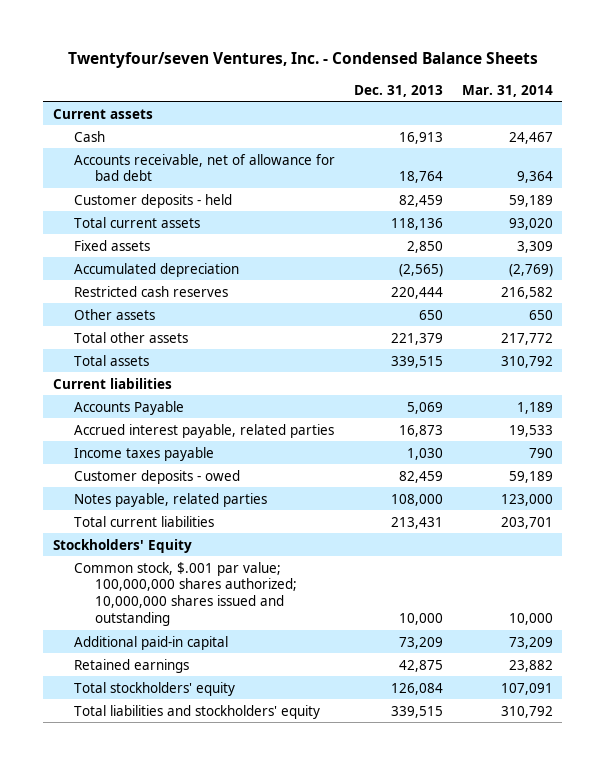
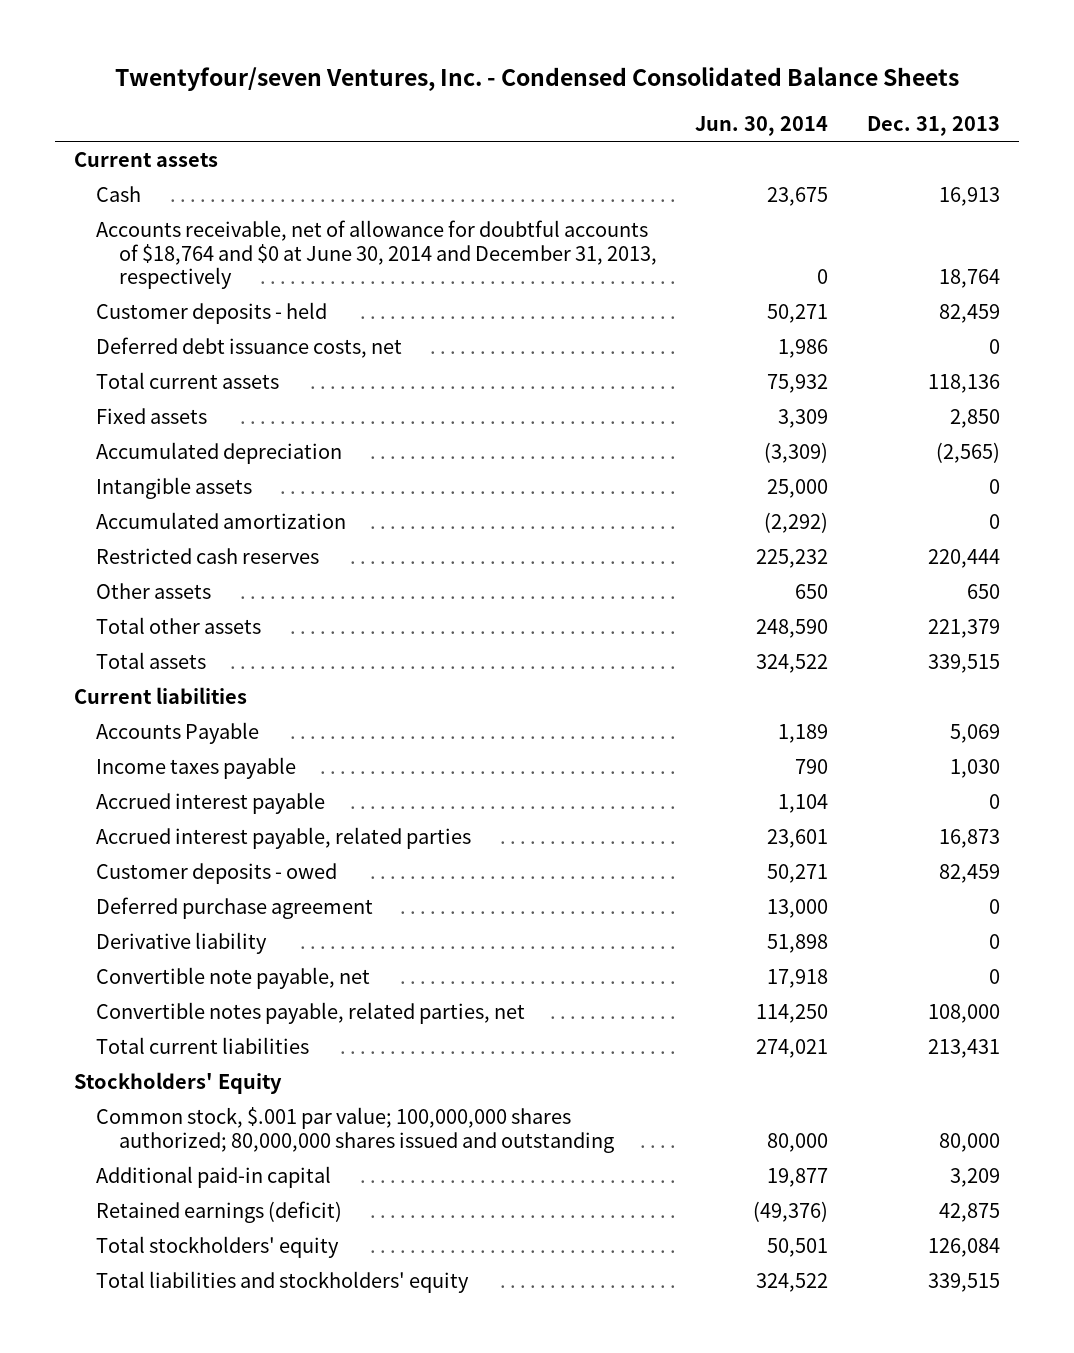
[67,52,538,69] Twentyfour/seven Ventures, Inc. - Condensed Balance Sheets -> [114,67,959,92] Twentyfour/seven Ventures, Inc. - Condensed Consolidated Balance Sheets
[461,84,553,97] Mar. 31, 2014 -> none
none -> [695,116,829,137] Jun. 30, 2014
[73,153,335,182] Accounts receivable, net of allowance for bad debt -> [96,219,657,290] Accounts receivable, net of allowance for doubtful accounts of $18,764 and $0 at June 30, 2014 and December 31, 2013, respectively
none -> [96,336,403,358] Deferred debt issuance costs, net
none -> [96,476,253,499] Intangible assets
none -> [96,511,347,529] Accumulated amortization
none -> [96,791,326,814] Accrued interest payable
[73,423,334,438] Accrued interest payable, related parties -> [96,826,472,849] Accrued interest payable, related parties
none -> [96,896,374,919] Deferred purchase agreement
none -> [96,931,268,954] Derivative liability
none -> [96,966,371,989] Convertible note payable, net
[73,492,267,507] Notes payable, related parties -> [96,1001,526,1024] Convertible notes payable, related parties, net
[73,561,297,627] Common stock, $.001 par value; 100,000,000 shares authorized; 10,000,000 shares issued and outstanding -> [96,1106,614,1153] Common stock, $.001 par value; 100,000,000 shares authorized; 80,000,000 shares issued and outstanding
[398,613,443,626] 10,000 -> [938,1132,1000,1152] 80,000
[398,636,443,649] 73,209 -> [949,1167,1000,1187] 3,209
[73,658,189,673] Retained earnings -> [96,1200,343,1223] Retained earnings (deficit)

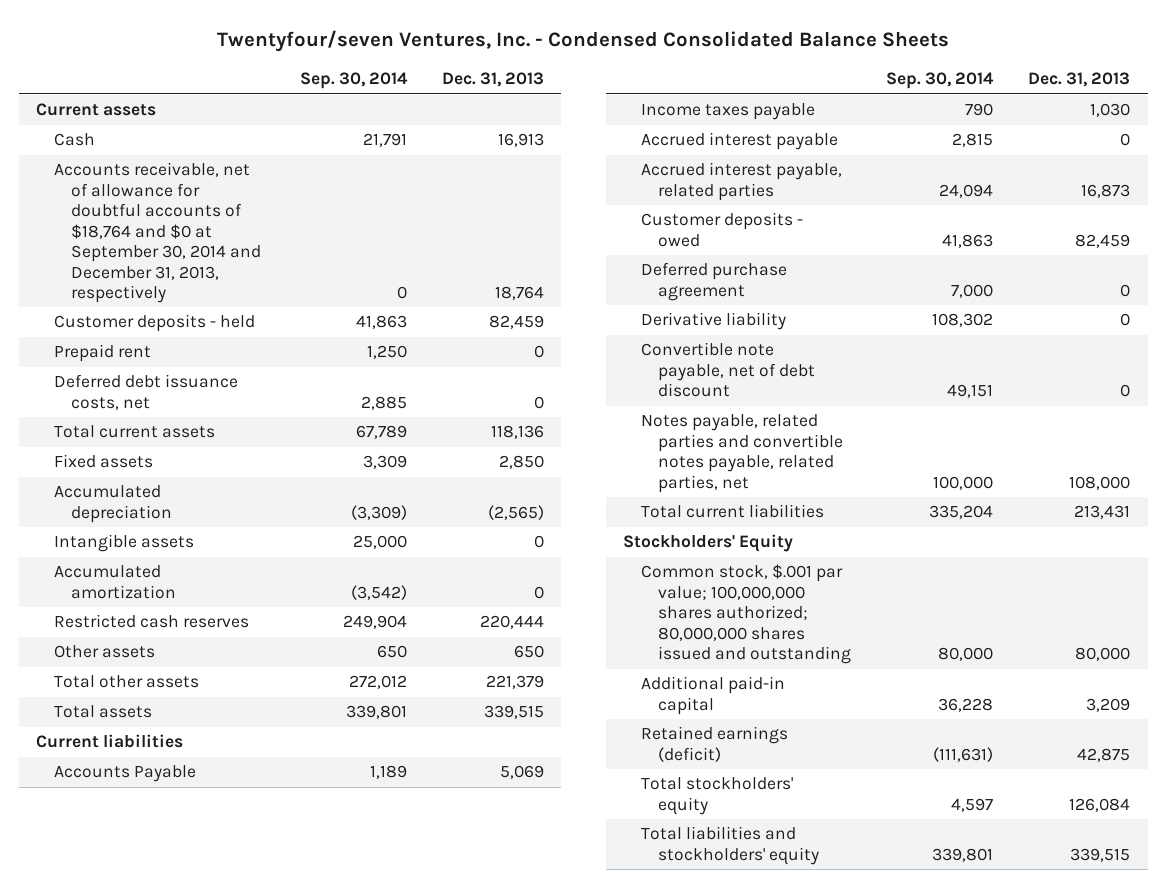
[695,116,829,137] Jun. 30, 2014 -> none
none -> [299,72,408,90] Sep. 30, 2014
[96,219,657,290] Accounts receivable, net of allowance for doubtful accounts of $18,764 and $0 at June 30, 2014 and December 31, 2013, respectively -> [53,162,262,304] Accounts receivable, net of allowance for doubtful accounts of $18,764 and $0 at September 30, 2014 and December 31, 2013, respectively
none -> [53,344,151,363] Prepaid rent
[96,966,371,989] Convertible note payable, net -> [640,342,816,398] Convertible note payable, net of debt discount
[96,1001,526,1024] Convertible notes payable, related parties, net -> [640,414,844,493] Notes payable, related parties and convertible notes payable, related parties, net

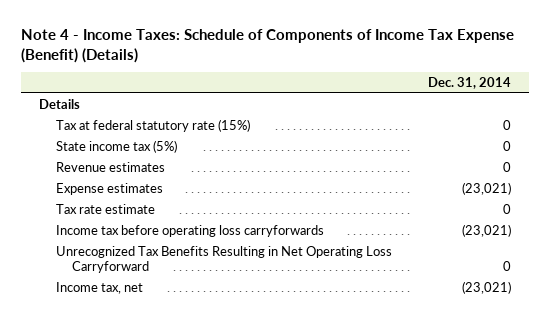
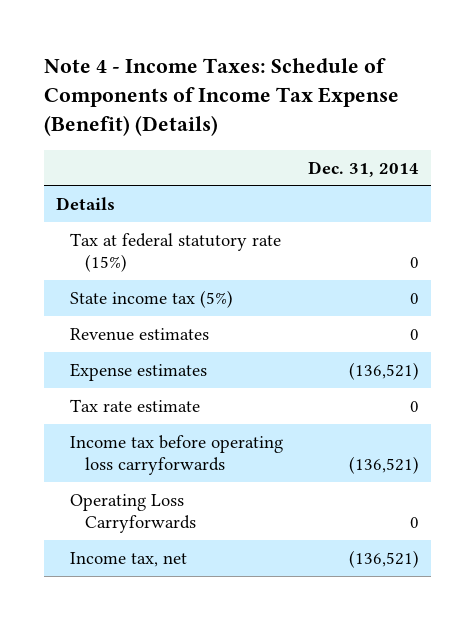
[462,181,512,195] (23,021) -> [348,361,419,380] (136,521)
[55,245,392,274] Unrecognized Tax Benefits Resulting in Net Operating Loss Carryforward -> none
[462,223,512,237] (23,021) -> [348,456,419,475] (136,521)
none -> [70,493,196,534] Operating Loss Carryforwards
[462,280,512,294] (23,021) -> [348,549,419,568] (136,521)

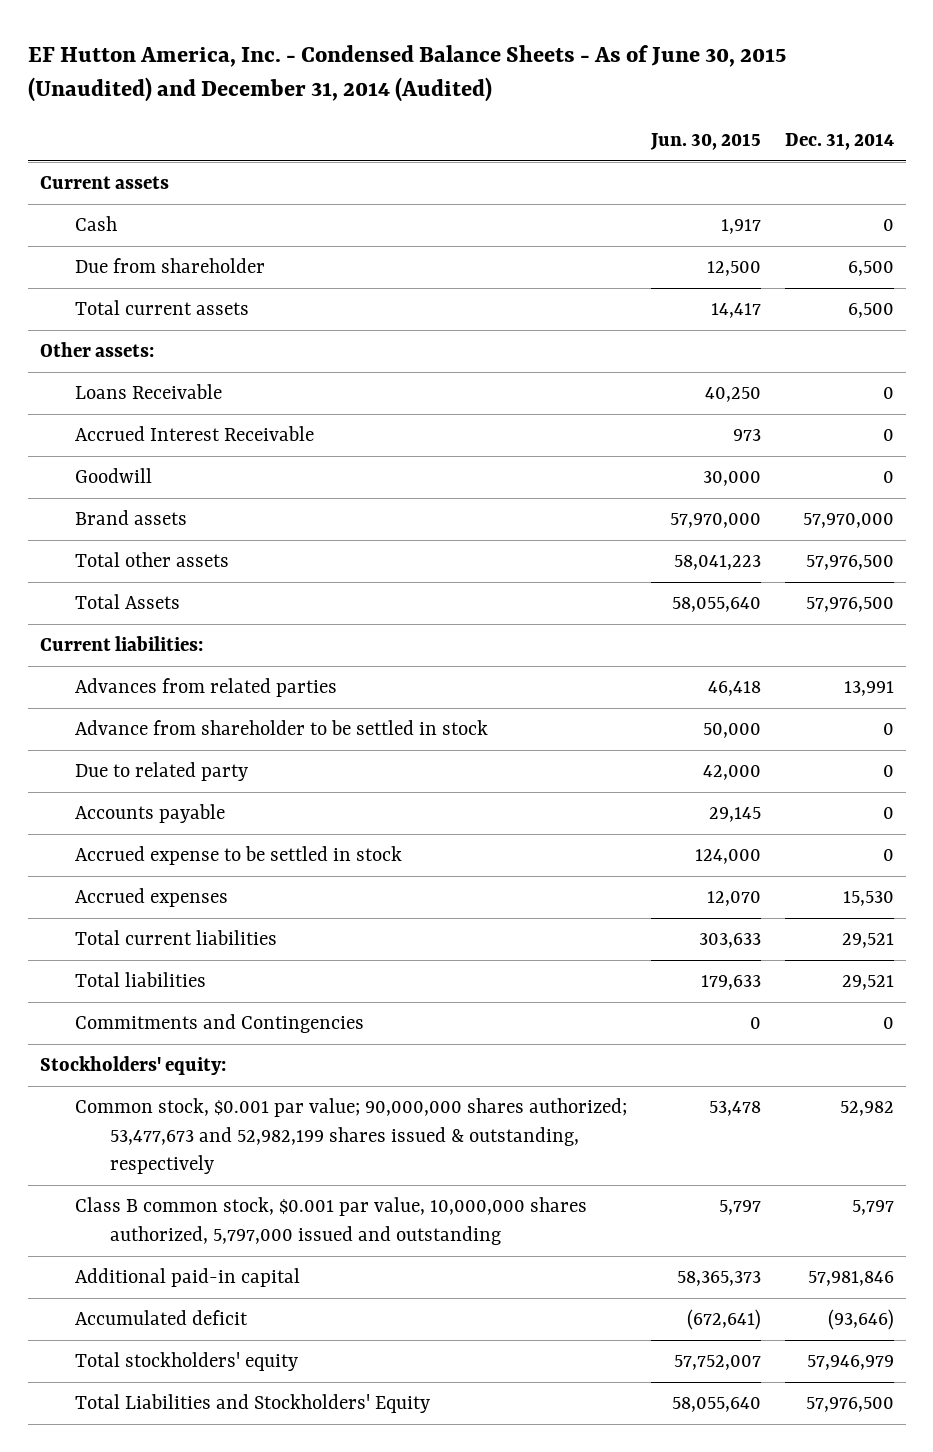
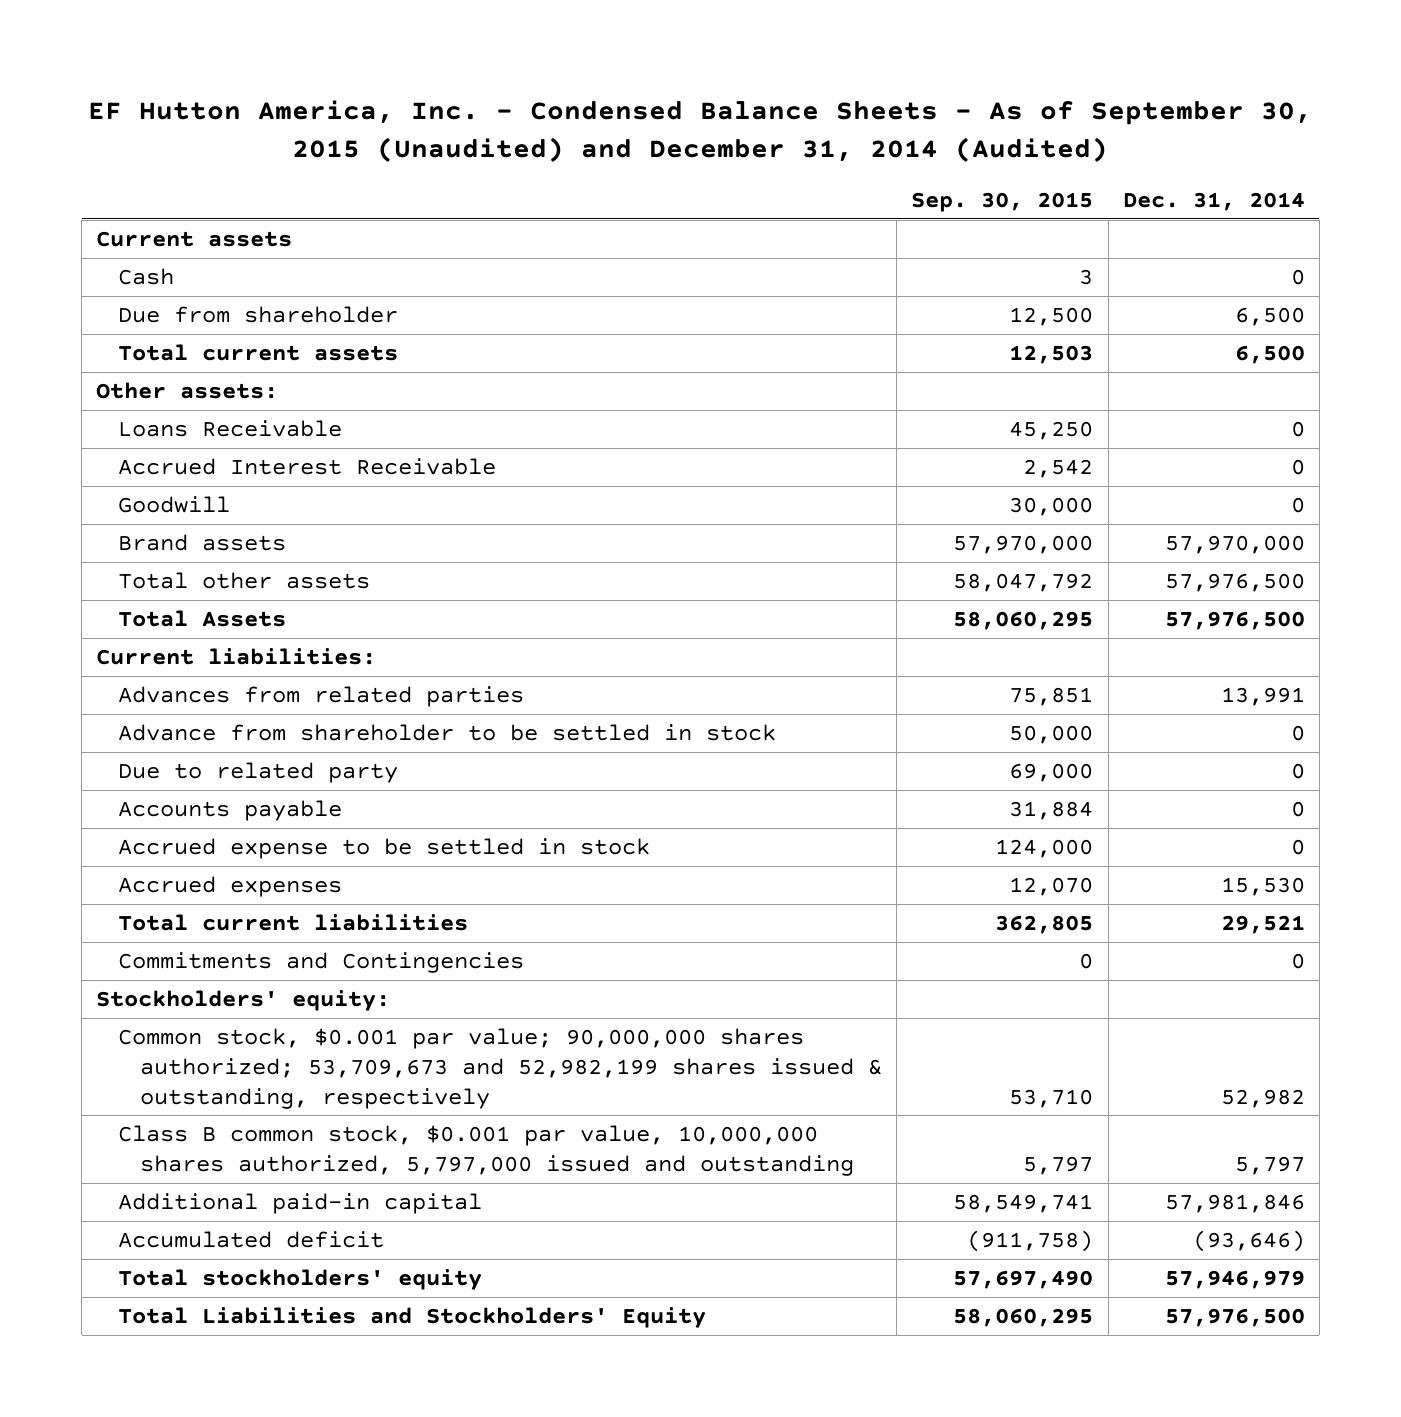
[27,45,786,103] EF Hutton America, Inc. - Condensed Balance Sheets - As of June 30, 2015 (Unaudited) and December 31, 2014 (Audited) -> [88,100,1313,162] EF Hutton America, Inc. - Condensed Balance Sheets - As of September 30, 2015 (Unaudited) and December 31, 2014 (Audited)
[649,132,761,150] Jun. 30, 2015 -> none
none -> [911,191,1094,212] Sep. 30, 2015
[75,972,207,988] Total liabilities -> none
[75,1098,628,1175] Common stock, $0.001 par value; 90,000,000 shares authorized; 53,477,673 and 52,982,199 shares issued & outstanding, respectively -> [118,1028,883,1109] Common stock, $0.001 par value; 90,000,000 shares authorized; 53,709,673 and 52,982,199 shares issued & outstanding, respectively

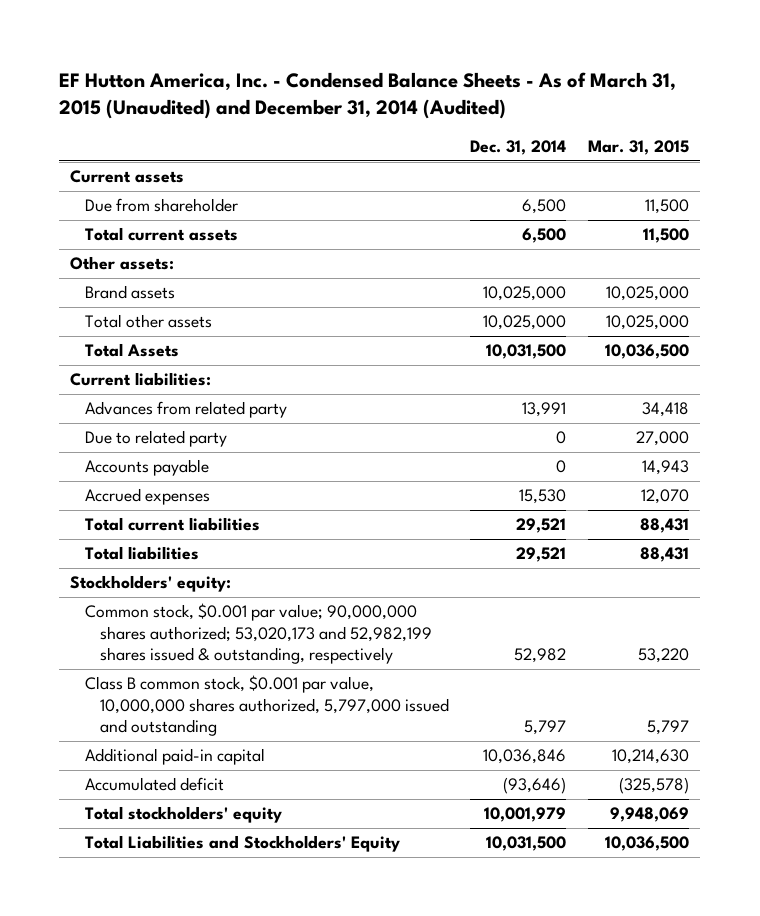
[88,100,1313,162] EF Hutton America, Inc. - Condensed Balance Sheets - As of September 30, 2015 (Unaudited) and December 31, 2014 (Audited) -> [59,71,677,120] EF Hutton America, Inc. - Condensed Balance Sheets - As of March 31, 2015 (Unaudited) and December 31, 2014 (Audited)
[911,191,1094,212] Sep. 30, 2015 -> none
none -> [588,140,690,156] Mar. 31, 2015
[118,268,175,286] Cash -> none
[118,420,343,438] Loans Receivable -> none
[118,458,497,476] Accrued Interest Receivable -> none
[118,496,231,514] Goodwill -> none
[1164,535,1305,555] 57,970,000 -> [483,286,567,302] 10,025,000
[1164,573,1305,593] 57,976,500 -> [483,315,567,331] 10,025,000
[1164,611,1305,631] 57,976,500 -> [486,344,567,360] 10,031,500
[118,724,777,742] Advance from shareholder to be settled in stock -> none
[118,686,525,708] Advances from related parties -> [85,401,288,419] Advances from related party
[118,838,651,860] Accrued expense to be settled in stock -> none
[118,952,525,974] Commitments and Contingencies -> none
none -> [85,546,200,561] Total liabilities
[118,1028,883,1109] Common stock, $0.001 par value; 90,000,000 shares authorized; 53,709,673 and 52,982,199 shares issued & outstanding, respectively -> [85,603,432,665] Common stock, $0.001 par value; 90,000,000 shares authorized; 53,020,173 and 52,982,199 shares issued & outstanding, respectively
[1164,1194,1305,1214] 57,981,846 -> [483,749,567,765] 10,036,846
[1164,1270,1305,1290] 57,946,979 -> [484,807,567,823] 10,001,979
[1164,1308,1305,1328] 57,976,500 -> [486,836,567,852] 10,031,500

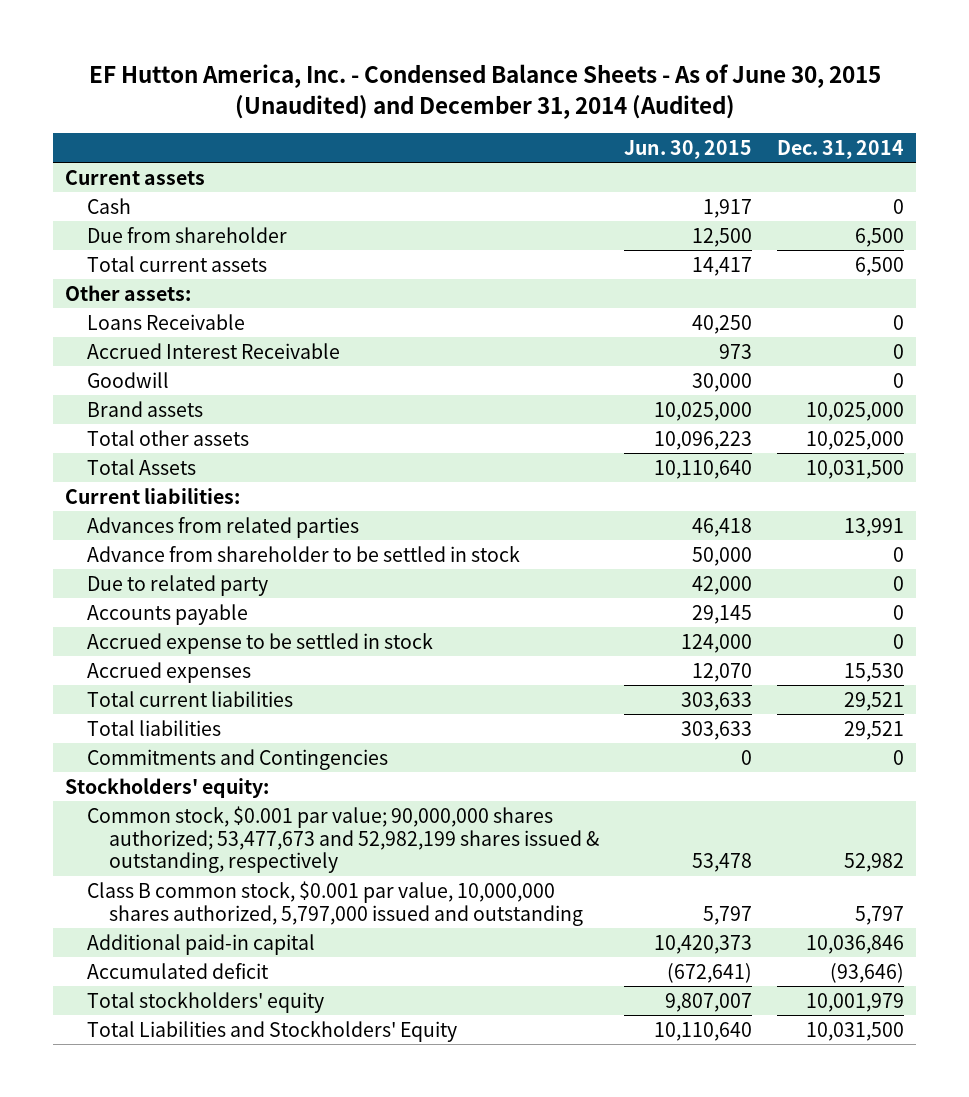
[59,71,677,120] EF Hutton America, Inc. - Condensed Balance Sheets - As of March 31, 2015 (Unaudited) and December 31, 2014 (Audited) -> [88,64,881,119] EF Hutton America, Inc. - Condensed Balance Sheets - As of June 30, 2015 (Unaudited) and December 31, 2014 (Audited)
[588,140,690,156] Mar. 31, 2015 -> none
none -> [624,140,753,160] Jun. 30, 2015
none -> [87,197,132,214] Cash
none -> [87,313,246,330] Loans Receivable
none -> [87,342,341,359] Accrued Interest Receivable
none -> [87,371,170,388] Goodwill
[85,401,288,419] Advances from related party -> [87,516,360,538] Advances from related parties
none -> [87,545,521,562] Advance from shareholder to be settled in stock
none -> [87,632,434,654] Accrued expense to be settled in stock
none -> [87,748,389,770] Commitments and Contingencies
[85,603,432,665] Common stock, $0.001 par value; 90,000,000 shares authorized; 53,020,173 and 52,982,199 shares issued & outstanding, respectively -> [87,805,600,874] Common stock, $0.001 par value; 90,000,000 shares authorized; 53,477,673 and 52,982,199 shares issued & outstanding, respectively

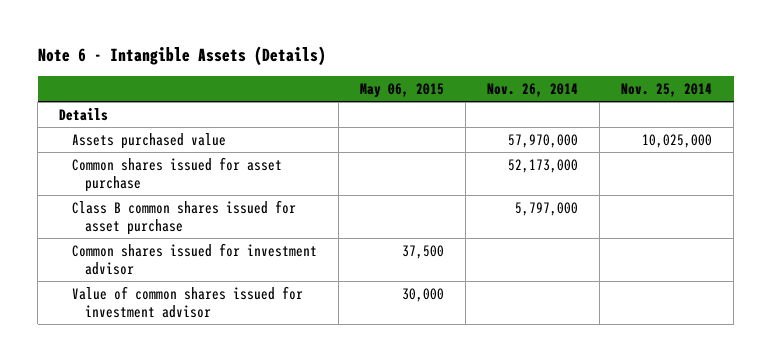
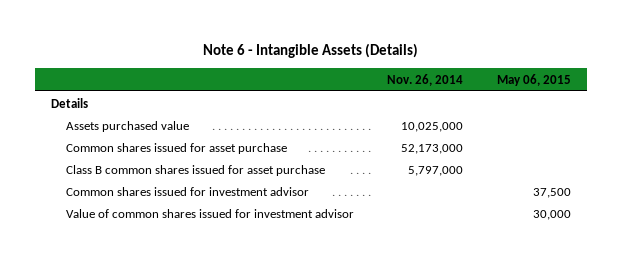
[621,83,713,98] Nov. 25, 2014 -> none
[508,133,579,148] 57,970,000 -> [401,121,464,132] 10,025,000

